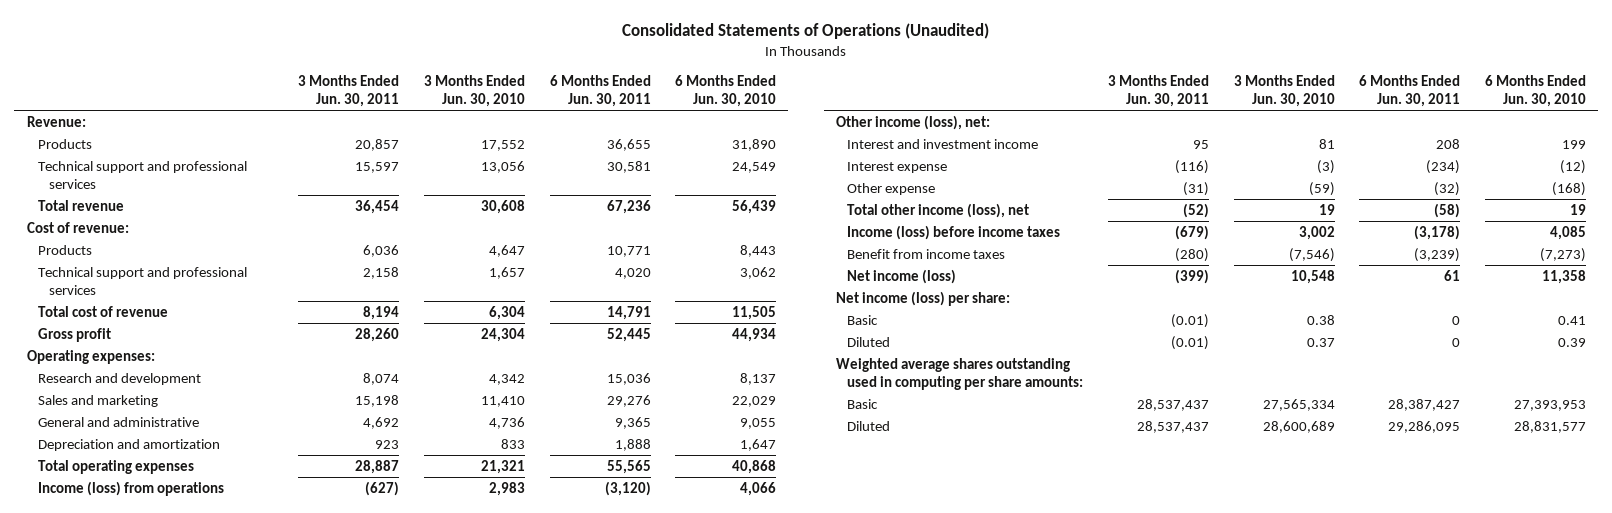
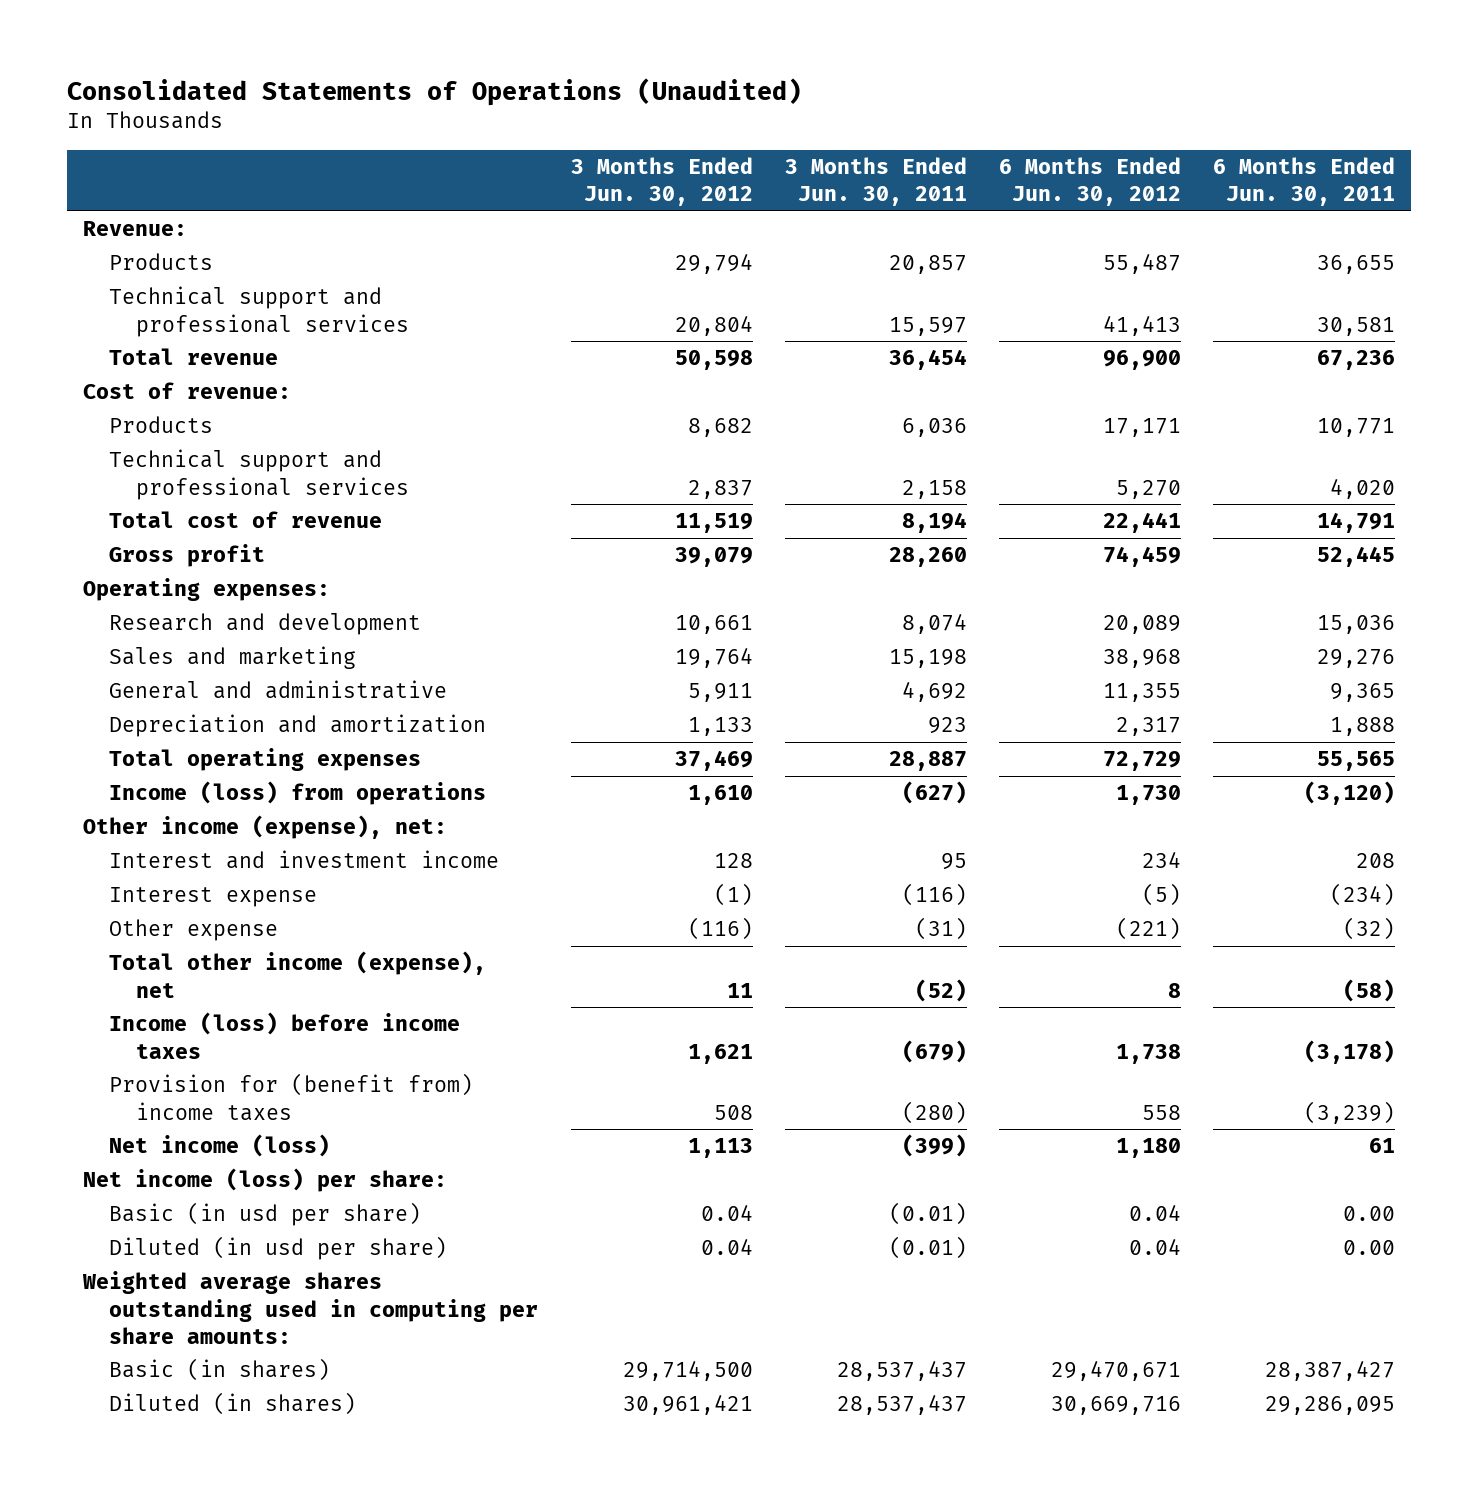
[423,74,525,107] 3 Months Ended Jun. 30, 2010 -> none
[675,74,777,107] 6 Months Ended Jun. 30, 2010 -> none
none -> [570,156,753,207] 3 Months Ended Jun. 30, 2012
none -> [998,156,1181,207] 6 Months Ended Jun. 30, 2012
[836,114,991,130] Other income (loss), net: -> [82,815,447,840] Other income (expense), net:
[847,202,1030,218] Total other income (loss), net -> [109,951,487,998] Total other income (expense), net
[847,248,1006,259] Benefit from income taxes -> [109,1073,474,1121] Provision for (benefit from) income taxes
[847,314,879,325] Basic -> [109,1202,422,1227] Basic (in usd per share)
[1452,315,1461,325] 0 -> [1342,1206,1395,1222] 0.00
[847,336,891,347] Diluted -> [109,1236,448,1261] Diluted (in usd per share)
[1452,337,1461,347] 0 -> [1342,1240,1395,1256] 0.00
[847,398,879,409] Basic -> [109,1358,331,1382] Basic (in shares)
[847,420,891,431] Diluted -> [109,1392,357,1416] Diluted (in shares)

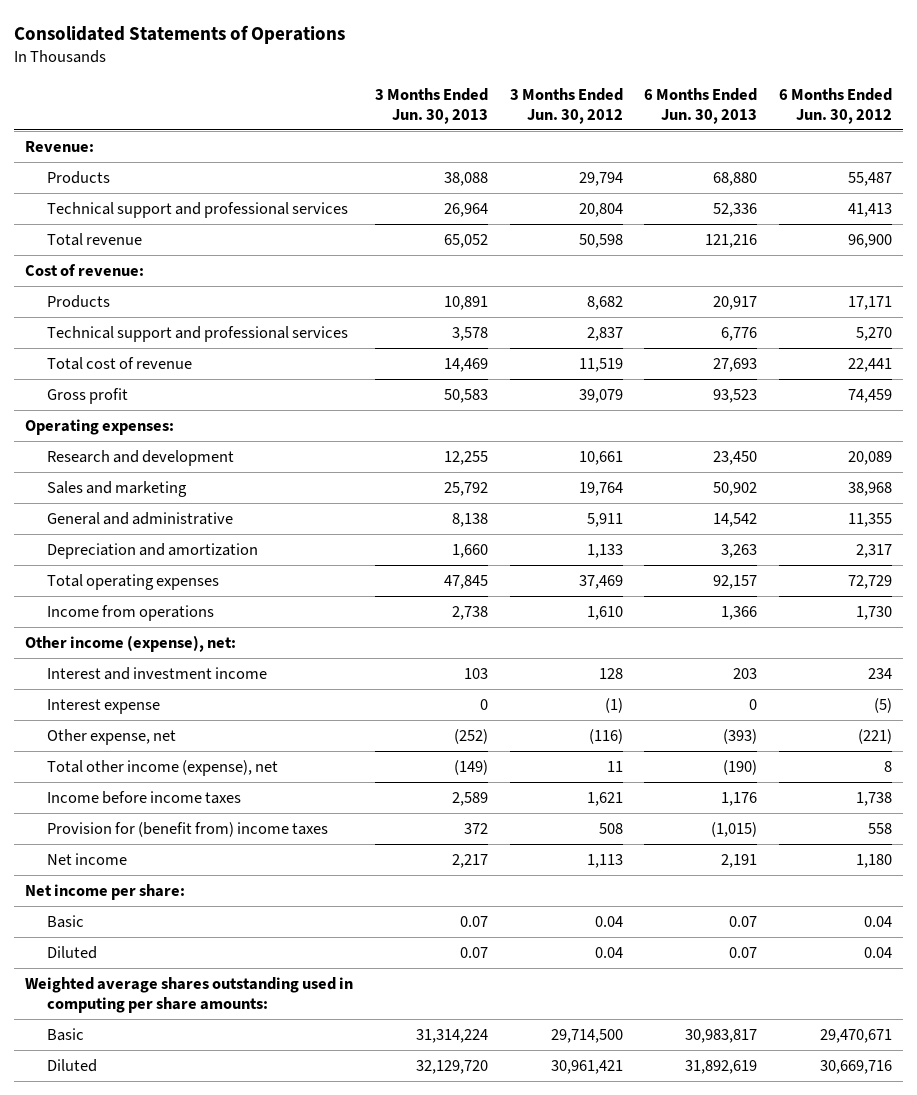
[66,77,802,106] Consolidated Statements of Operations (Unaudited) -> [14,24,346,44] Consolidated Statements of Operations
[784,156,967,207] 3 Months Ended Jun. 30, 2011 -> none
[1212,156,1395,207] 6 Months Ended Jun. 30, 2011 -> none
none -> [374,87,488,124] 3 Months Ended Jun. 30, 2013
none -> [644,87,758,124] 6 Months Ended Jun. 30, 2013
[109,781,487,806] Income (loss) from operations -> [47,604,215,621] Income from operations
[109,919,279,942] Other expense -> [47,728,177,745] Other expense, net
[109,1012,461,1059] Income (loss) before income taxes -> [47,790,242,804] Income before income taxes
[109,1134,331,1158] Net income (loss) -> [47,852,128,865] Net income
[82,1168,447,1193] Net income (loss) per share: -> [25,883,186,900] Net income per share:
[109,1202,422,1227] Basic (in usd per share) -> [47,914,85,928] Basic
[109,1236,448,1261] Diluted (in usd per share) -> [47,945,98,959] Diluted
[109,1358,331,1382] Basic (in shares) -> [47,1027,85,1041] Basic
[109,1392,357,1416] Diluted (in shares) -> [47,1058,98,1072] Diluted

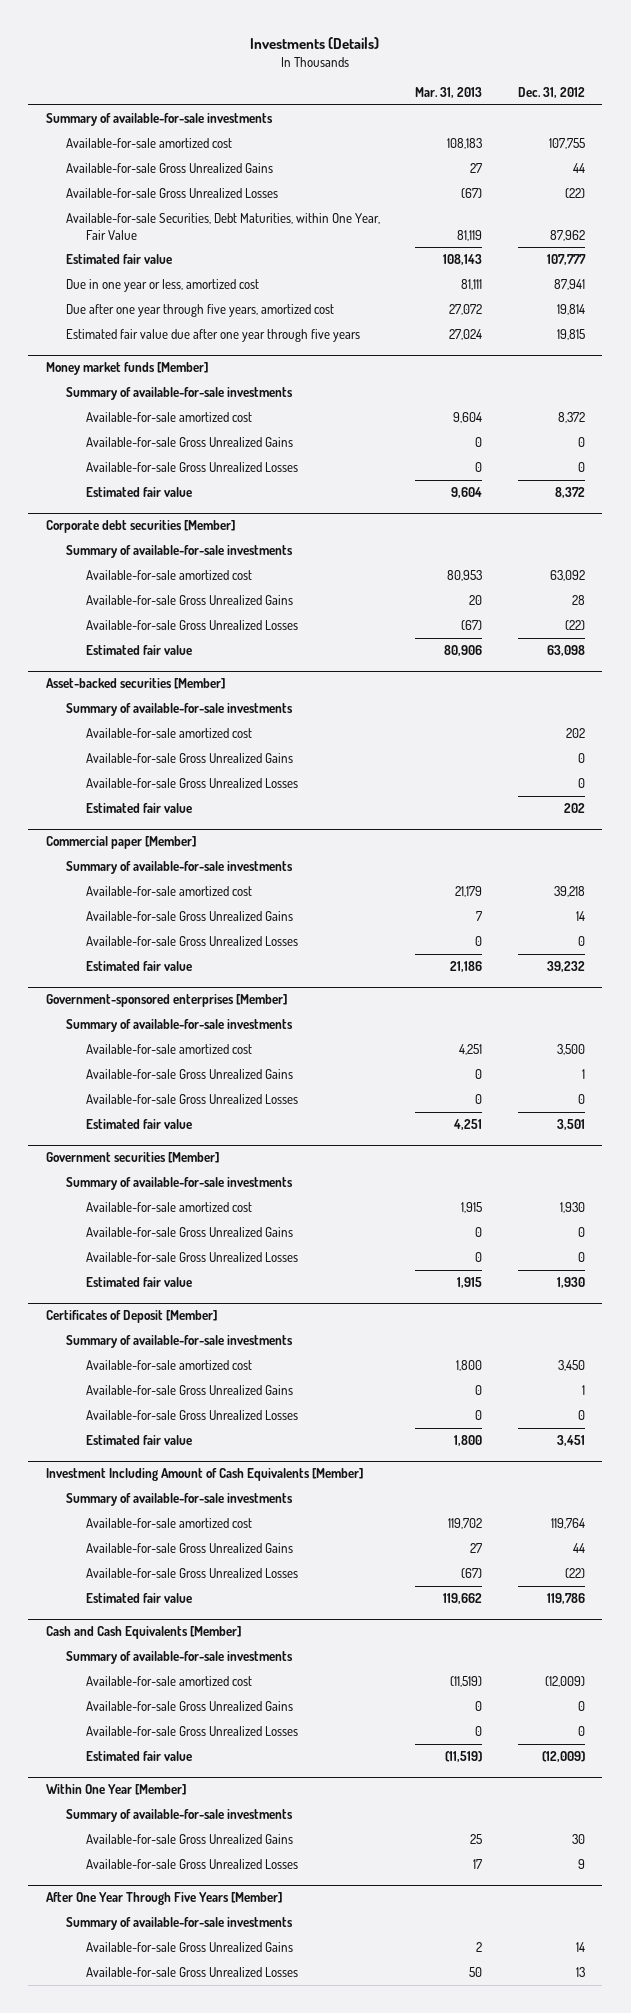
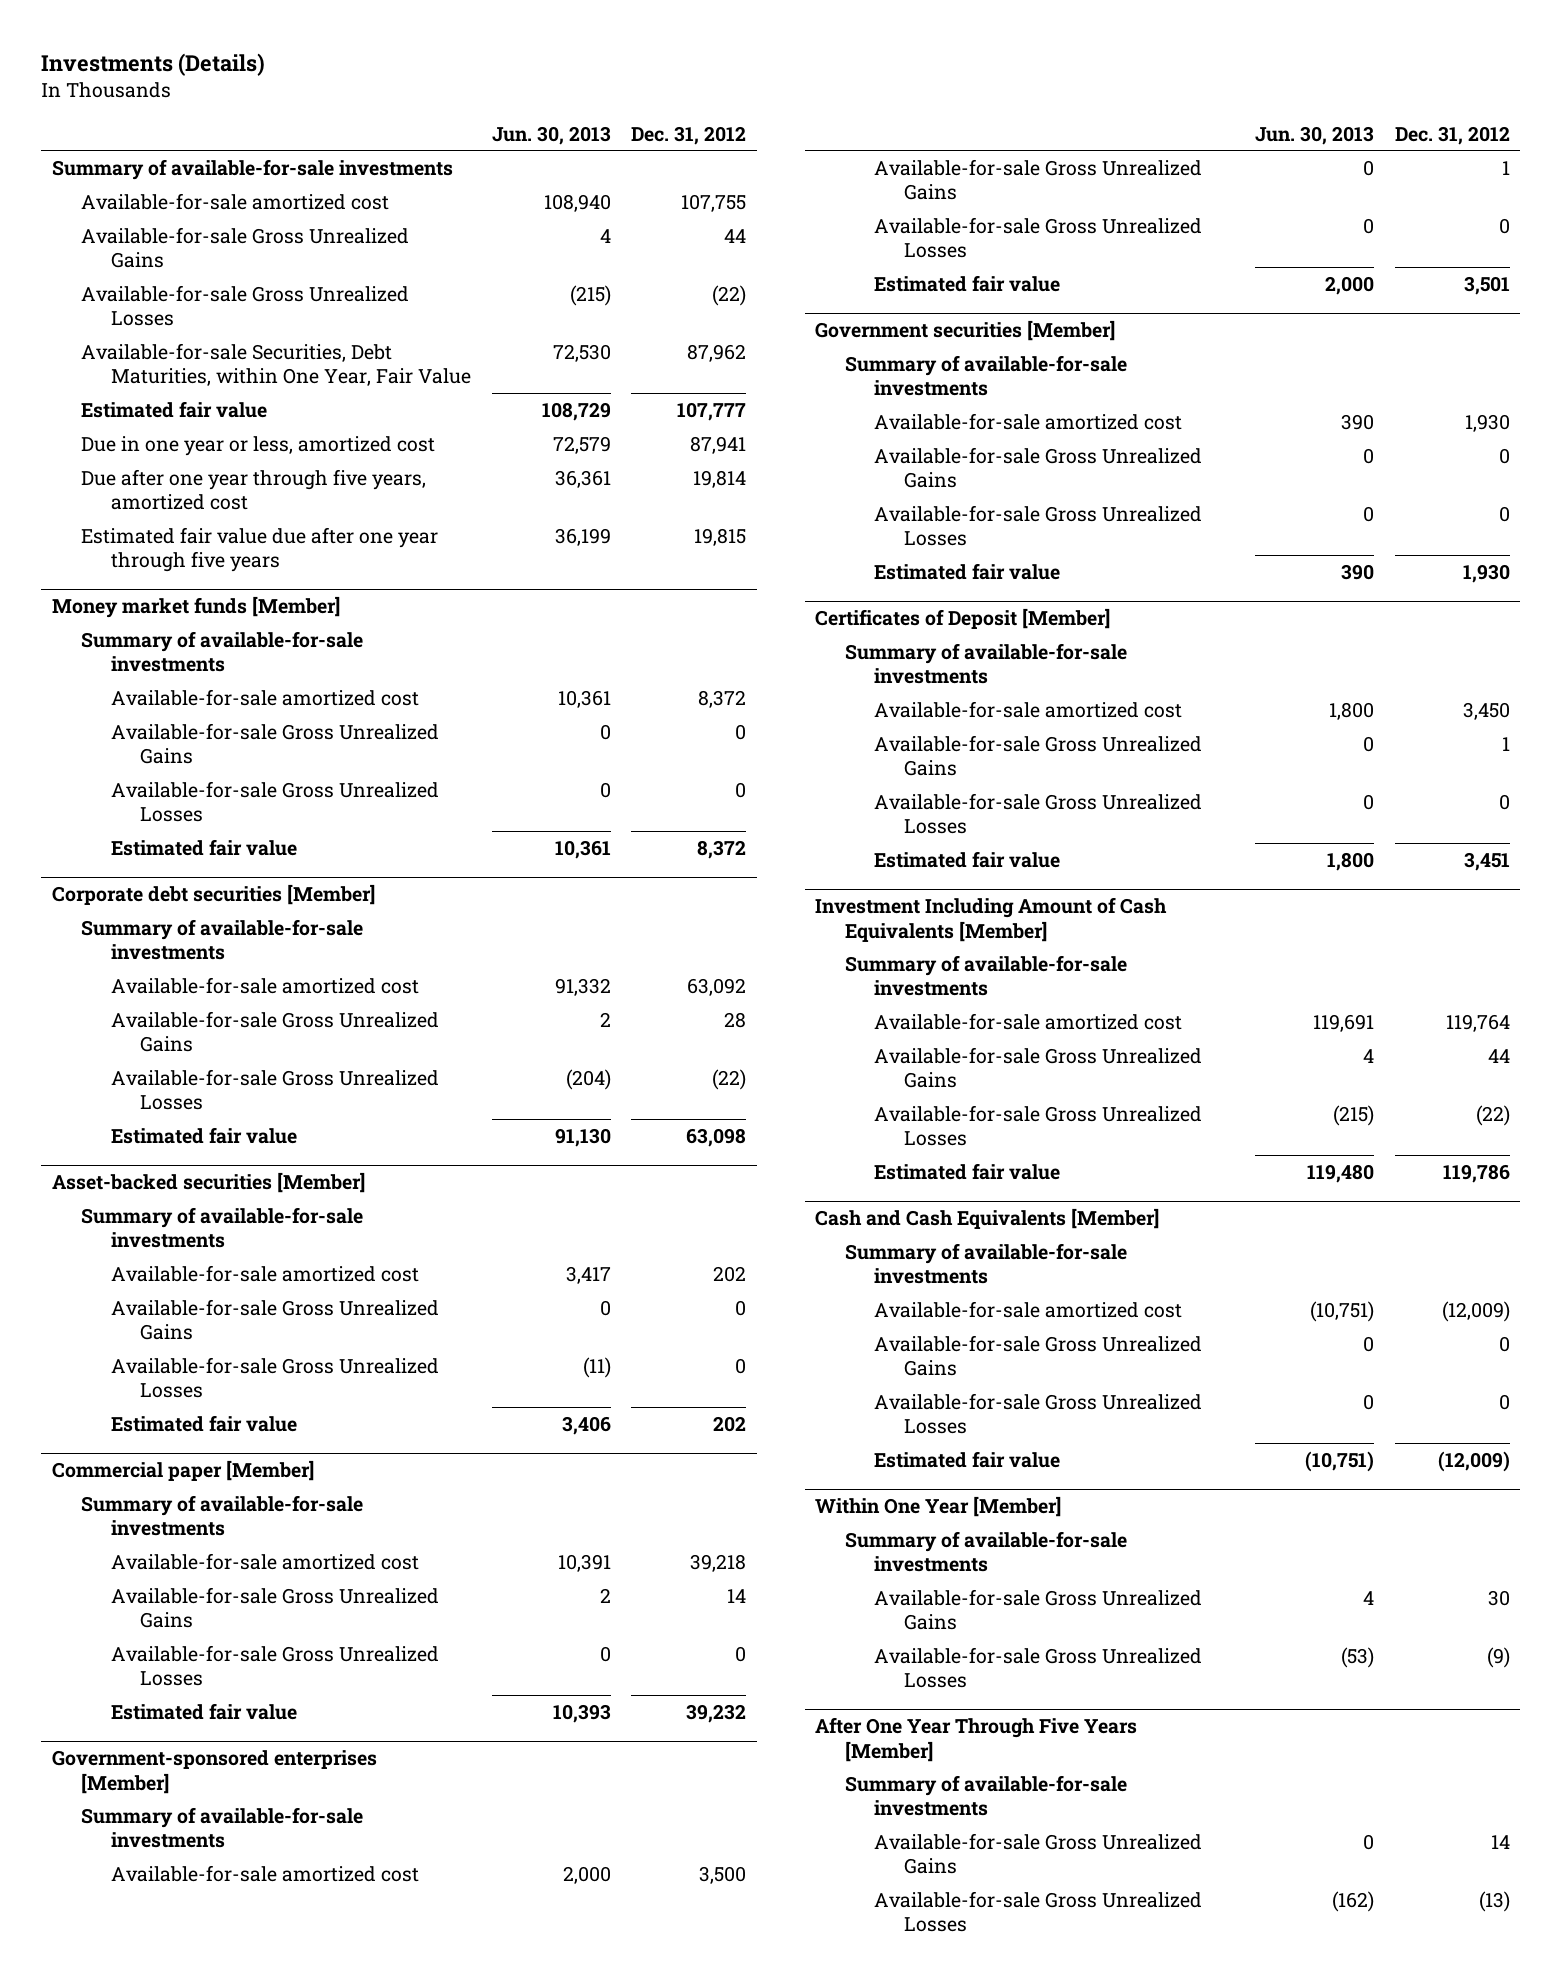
[415,87,483,99] Mar. 31, 2013 -> none
none -> [491,125,611,145] Jun. 30, 2013
[577,1859,585,1870] 9 -> [1486,1646,1510,1668] (9)
[575,1967,585,1978] 13 -> [1478,1890,1510,1912] (13)

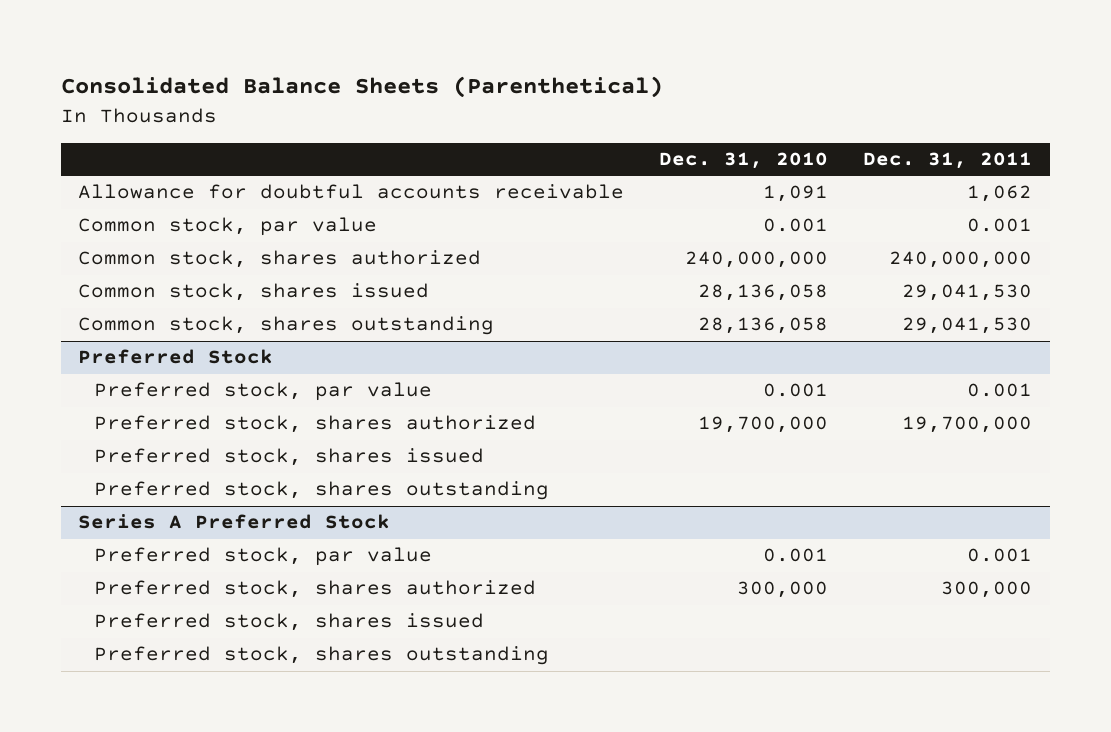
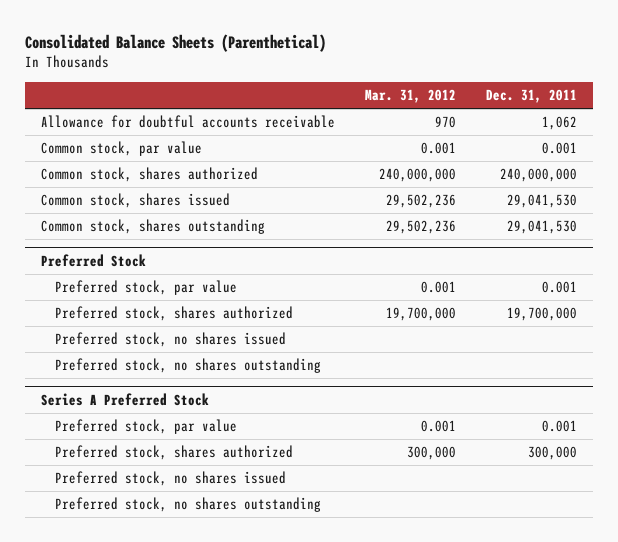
[659,152,829,170] Dec. 31, 2010 -> none
none -> [364,88,456,103] Mar. 31, 2012
[94,448,485,467] Preferred stock, shares issued -> [54,332,286,348] Preferred stock, no shares issued
[94,481,550,501] Preferred stock, shares outstanding -> [54,358,321,374] Preferred stock, no shares outstanding
[94,613,485,632] Preferred stock, shares issued -> [54,471,286,487] Preferred stock, no shares issued
[94,646,550,666] Preferred stock, shares outstanding -> [54,497,321,513] Preferred stock, no shares outstanding

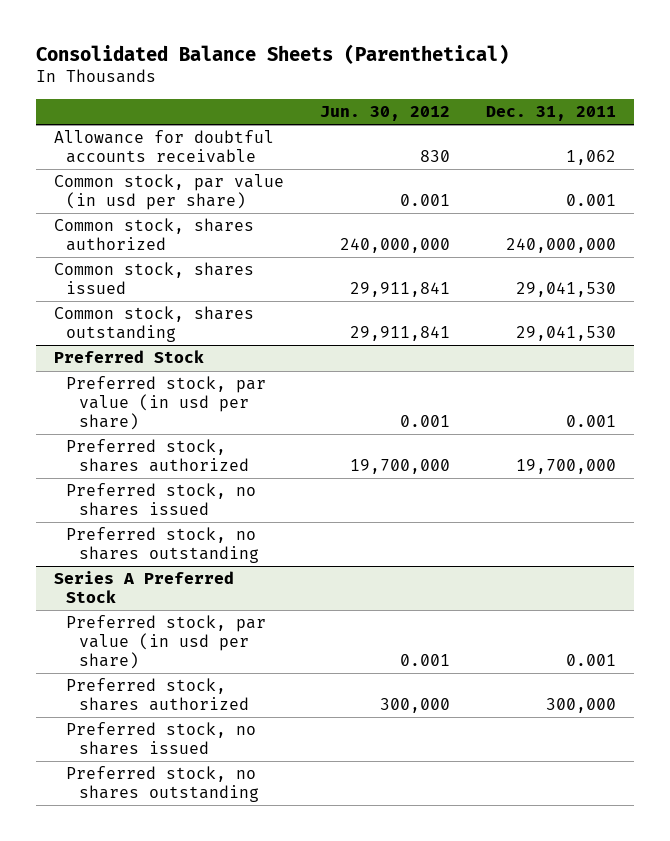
[364,88,456,103] Mar. 31, 2012 -> none
none -> [320,106,451,122] Jun. 30, 2012
[40,141,202,157] Common stock, par value -> [53,174,284,211] Common stock, par value (in usd per share)
[54,280,237,296] Preferred stock, par value -> [66,376,267,430] Preferred stock, par value (in usd per share)
[54,419,237,435] Preferred stock, par value -> [66,615,267,669] Preferred stock, par value (in usd per share)

